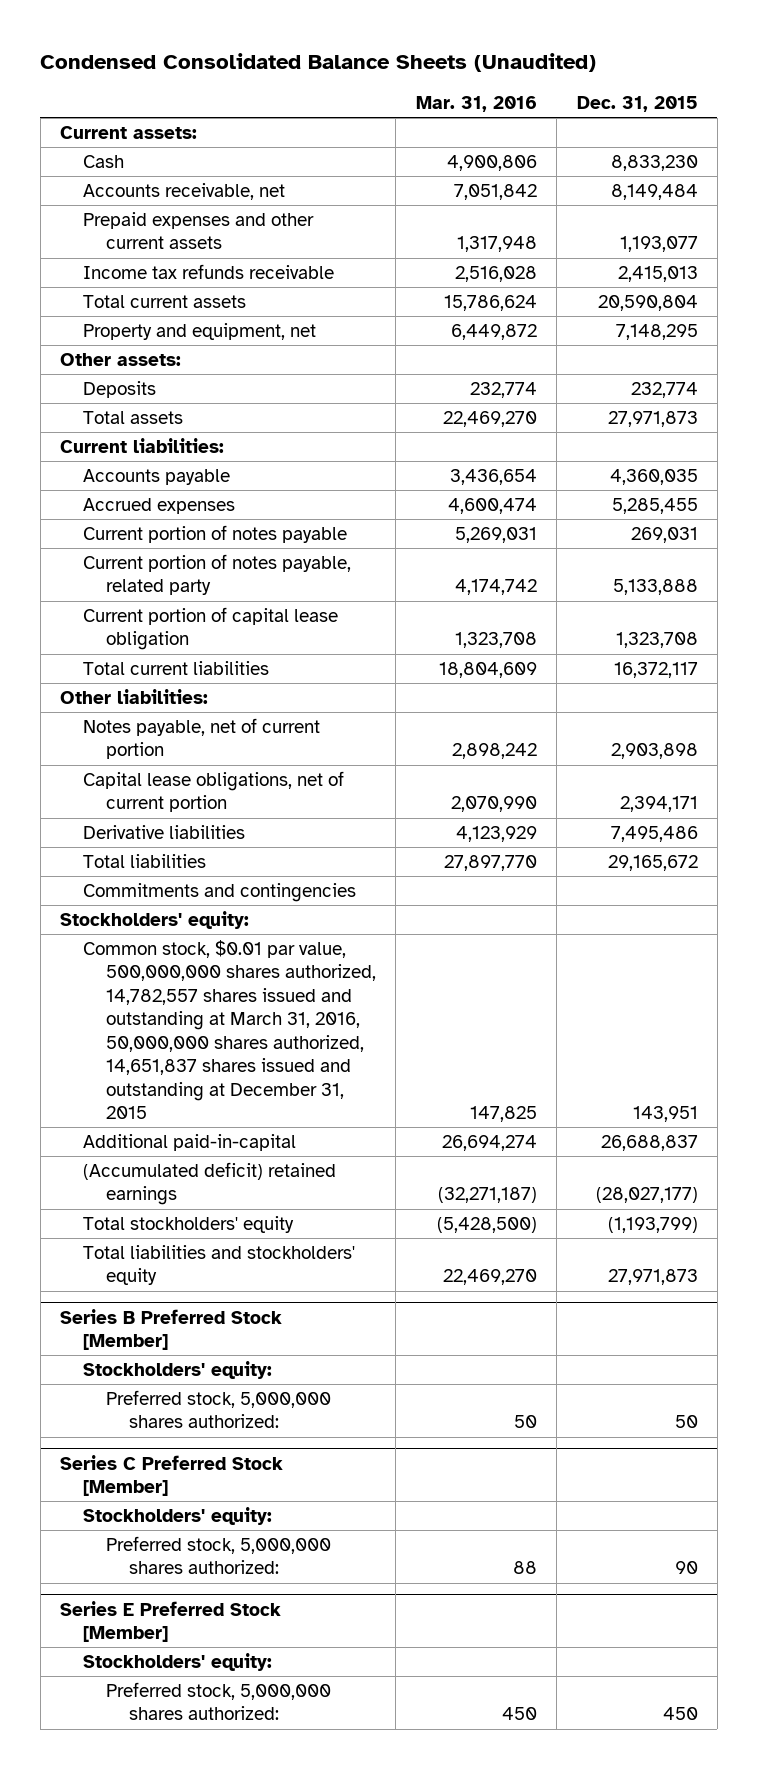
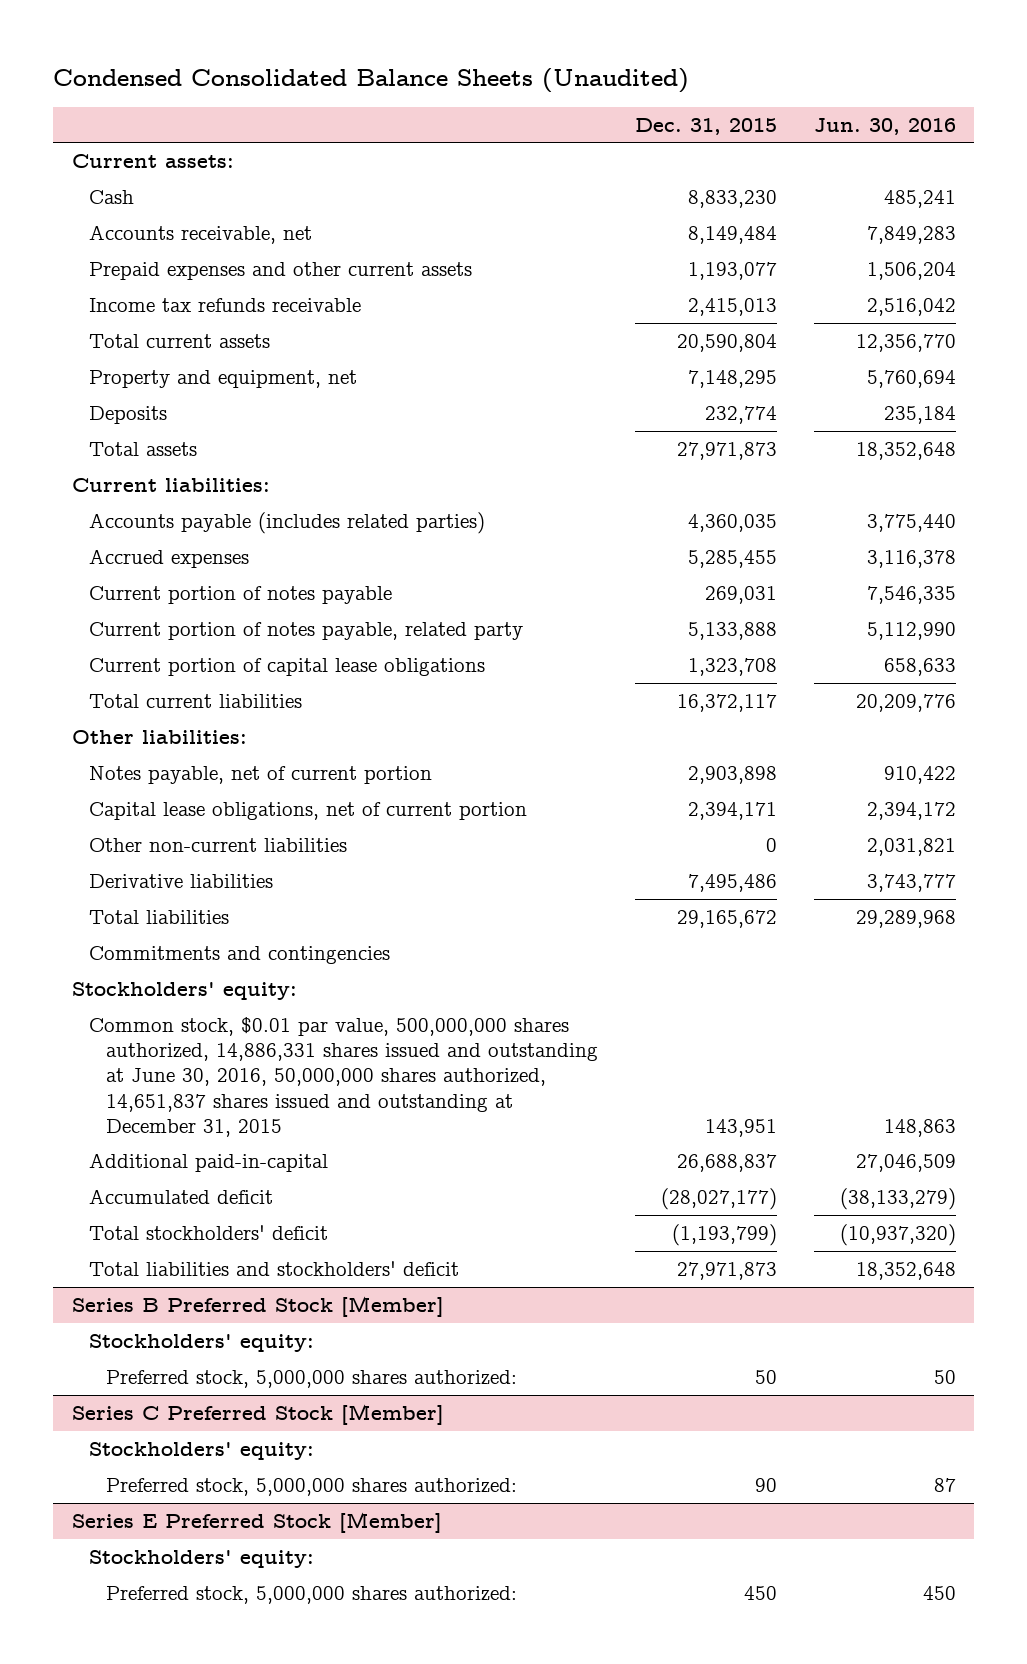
[415,96,537,113] Mar. 31, 2016 -> none
none -> [813,117,956,135] Jun. 30, 2016
[60,352,182,366] Other assets: -> none
[82,468,230,485] Accounts payable -> [88,512,485,535] Accounts payable (includes related parties)
[82,606,338,651] Current portion of capital lease obligation -> [88,658,485,677] Current portion of capital lease obligations
none -> [88,838,347,853] Other non-current liabilities
[82,939,376,1120] Common stock, $0.01 par value, 500,000,000 shares authorized, 14,782,557 shares issued and outstanding at March 31, 2016, 50,000,000 shares authorized, 14,651,837 shares issued and outstanding at December 31, 2015 -> [88,1017,598,1137] Common stock, $0.01 par value, 500,000,000 shares authorized, 14,886,331 shares issued and outstanding at June 30, 2016, 50,000,000 shares authorized, 14,651,837 shares issued and outstanding at December 31, 2015
[82,1161,336,1206] (Accumulated deficit) retained earnings -> [88,1189,273,1205] Accumulated deficit
[82,1215,294,1233] Total stockholders' equity -> [88,1225,328,1241] Total stockholders' deficit
[82,1244,355,1286] Total liabilities and stockholders' equity -> [88,1261,459,1277] Total liabilities and stockholders' deficit

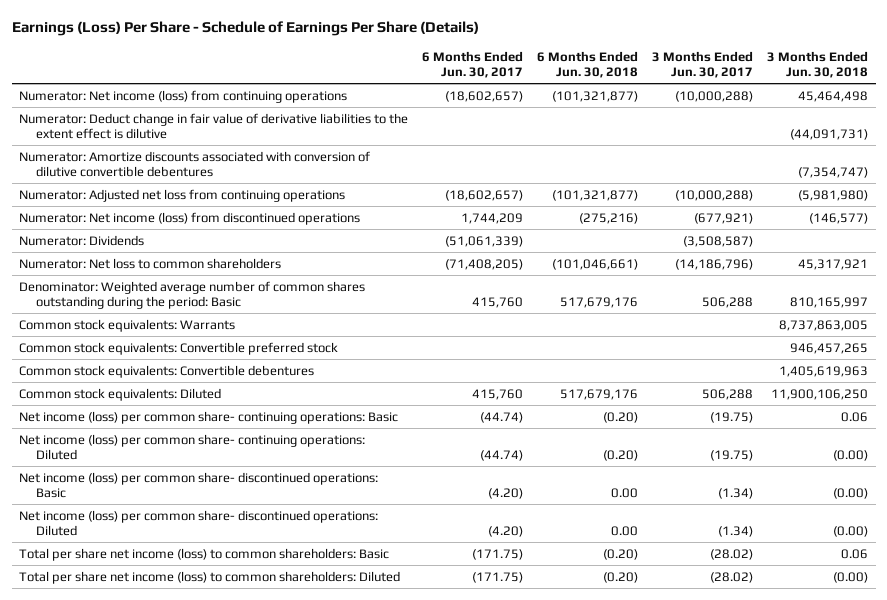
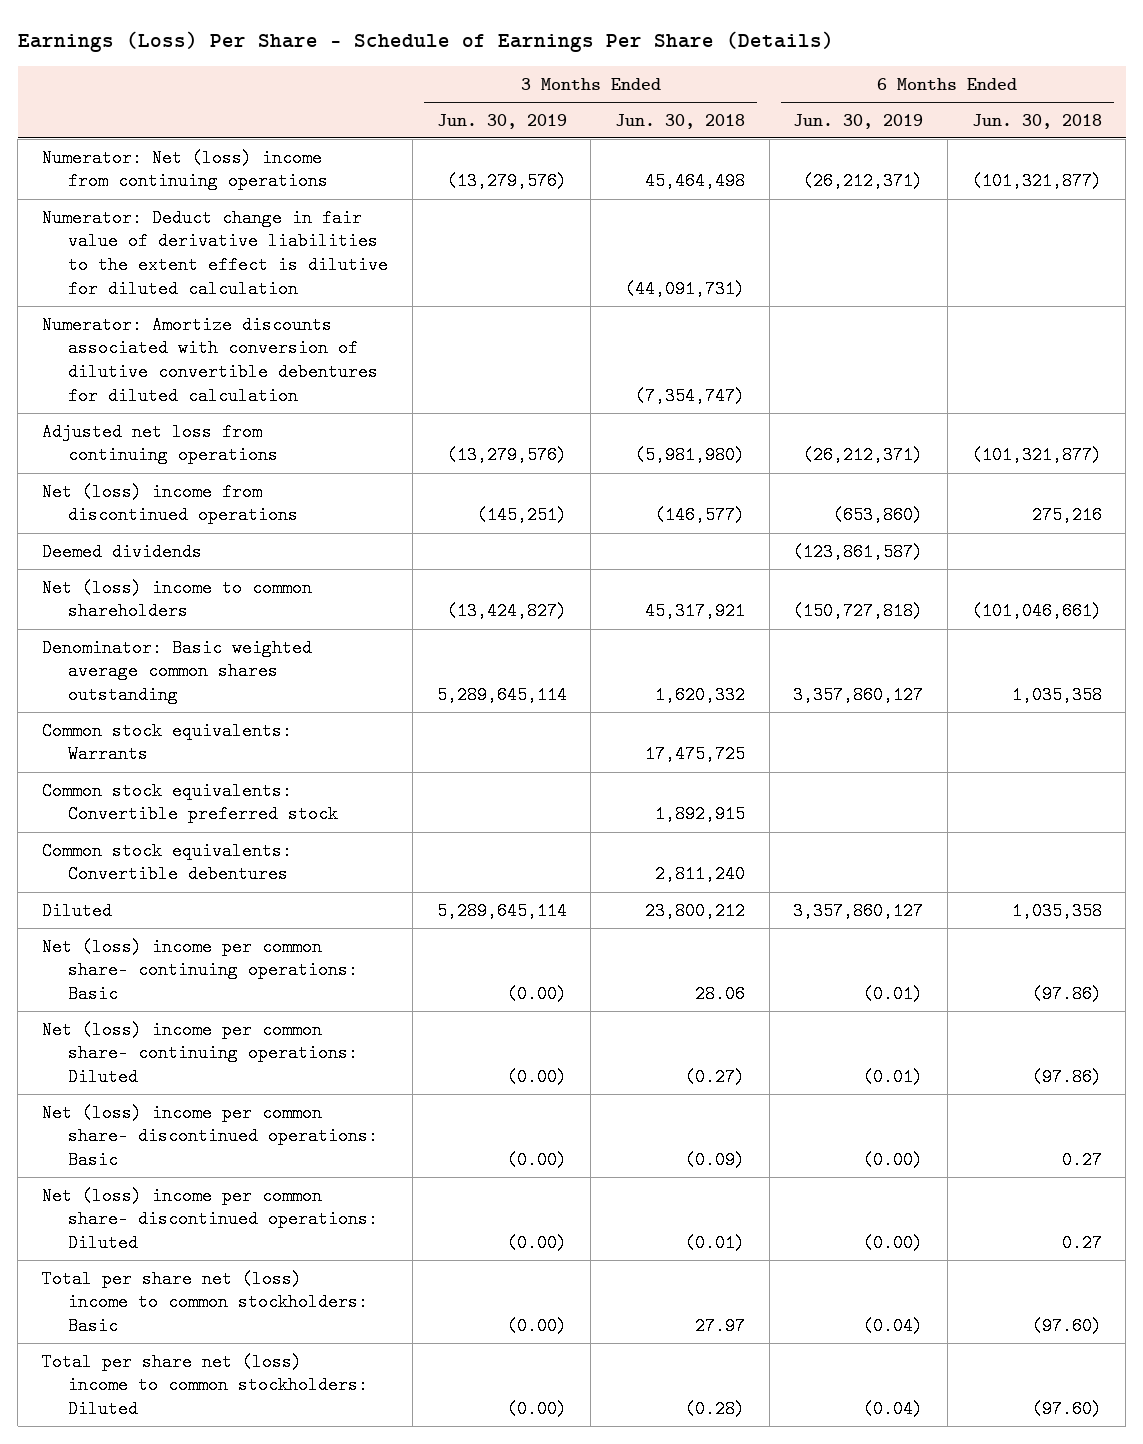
[421,50,523,79] 6 Months Ended Jun. 30, 2017 -> none
[652,50,754,79] 3 Months Ended Jun. 30, 2017 -> none
none -> [436,113,567,129] Jun. 30, 2019
none -> [793,113,924,129] Jun. 30, 2019
[18,234,144,246] Numerator: Dividends -> none
[18,89,347,103] Numerator: Net income (loss) from continuing operations -> [41,148,329,191] Numerator: Net (loss) income from continuing operations
[18,112,408,140] Numerator: Deduct change in fair value of derivative liabilities to the extent effect is dilutive -> [41,208,389,298] Numerator: Deduct change in fair value of derivative liabilities to the extent effect is dilutive for diluted calculation
[18,150,370,178] Numerator: Amortize discounts associated with conversion of dilutive convertible debentures -> [41,315,379,405] Numerator: Amortize discounts associated with conversion of dilutive convertible debentures for diluted calculation
[18,188,345,202] Numerator: Adjusted net loss from continuing operations -> [41,422,279,465] Adjusted net loss from continuing operations
[18,211,360,225] Numerator: Net income (loss) from discontinued operations -> [41,482,299,525] Net (loss) income from discontinued operations
[579,212,639,224] (275,216) -> [1031,506,1102,525] 275,216
none -> [41,542,202,561] Deemed dividends
[18,257,281,269] Numerator: Net loss to common shareholders -> [41,578,312,621] Net (loss) income to common shareholders
[18,280,365,310] Denominator: Weighted average number of common shares outstanding during the period: Basic -> [41,638,312,705] Denominator: Basic weighted average common shares outstanding
[560,297,639,309] 517,679,176 -> [1011,686,1102,705] 1,035,358
[790,297,869,309] 810,165,997 -> [654,686,745,705] 1,620,332
[779,319,869,331] 8,737,863,005 -> [644,745,745,764] 17,475,725
[790,342,869,354] 946,457,265 -> [654,805,745,824] 1,892,915
[779,365,869,377] 1,405,619,963 -> [654,865,745,884] 2,811,240
[18,387,221,401] Common stock equivalents: Diluted -> [41,901,112,920] Diluted
[560,388,639,400] 517,679,176 -> [1011,901,1102,920] 1,035,358
[771,388,869,400] 11,900,106,250 -> [644,901,745,920] 23,800,212
[18,410,398,424] Net income (loss) per common share- continuing operations: Basic -> [41,937,359,1004] Net (loss) income per common share- continuing operations: Basic
[603,411,639,423] (0.20) -> [1031,985,1102,1004] (97.86)
[841,411,869,422] 0.06 -> [694,985,745,1004] 28.06
[18,433,365,461] Net income (loss) per common share- continuing operations: Diluted -> [41,1020,359,1087] Net (loss) income per common share- continuing operations: Diluted
[603,450,639,462] (0.20) -> [1031,1068,1102,1087] (97.86)
[833,450,869,462] (0.00) -> [684,1068,745,1087] (0.27)
[18,471,378,499] Net income (loss) per common share- discontinued operations: Basic -> [41,1103,379,1170] Net (loss) income per common share- discontinued operations: Basic
[611,488,639,499] 0.00 -> [1061,1151,1102,1170] 0.27
[833,488,869,500] (0.00) -> [684,1151,745,1170] (0.09)
[18,509,378,537] Net income (loss) per common share- discontinued operations: Diluted -> [41,1186,379,1253] Net (loss) income per common share- discontinued operations: Diluted
[611,526,639,537] 0.00 -> [1061,1234,1102,1253] 0.27
[833,526,869,538] (0.00) -> [684,1234,745,1253] (0.01)
[18,547,389,561] Total per share net income (loss) to common shareholders: Basic -> [41,1269,369,1336] Total per share net (loss) income to common stockholders: Basic
[603,548,639,560] (0.20) -> [1031,1317,1102,1336] (97.60)
[841,548,869,559] 0.06 -> [694,1317,745,1336] 27.97
[18,570,400,584] Total per share net income (loss) to common shareholders: Diluted -> [41,1352,369,1419] Total per share net (loss) income to common stockholders: Diluted
[603,571,639,583] (0.20) -> [1031,1400,1102,1419] (97.60)
[833,571,869,583] (0.00) -> [684,1400,745,1419] (0.28)

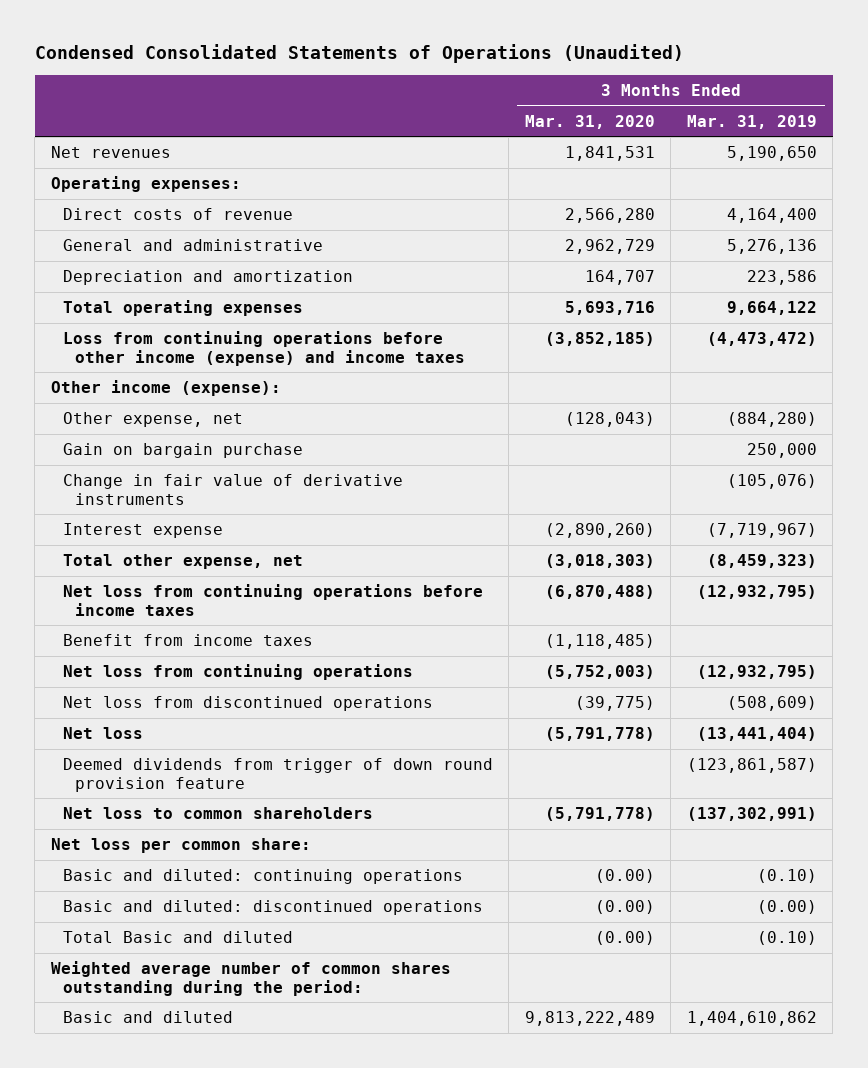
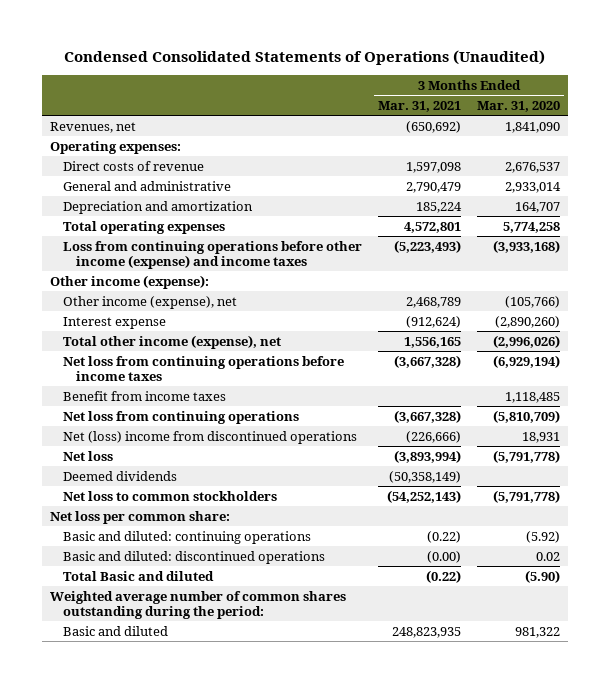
[686,114,817,129] Mar. 31, 2019 -> none
none -> [378,100,462,112] Mar. 31, 2021
[50,146,171,159] Net revenues -> [50,121,137,133] Revenues, net
[564,146,655,162] 1,841,531 -> [505,121,561,133] 1,841,090
[564,208,655,224] 2,566,280 -> [505,161,561,173] 2,676,537
[564,239,655,255] 2,962,729 -> [505,181,562,193] 2,933,014
[564,301,655,316] 5,693,716 -> [503,221,561,233] 5,774,258
[544,332,655,347] (3,852,185) -> [493,239,561,253] (3,933,168)
[62,443,303,459] Gain on bargain purchase -> none
[62,474,403,505] Change in fair value of derivative instruments -> none
[62,412,243,428] Other expense, net -> [63,295,238,309] Other income (expense), net
[564,412,655,428] (128,043) -> [505,295,561,308] (105,766)
[62,554,303,570] Total other expense, net -> [63,334,282,349] Total other income (expense), net
[544,554,655,569] (3,018,303) -> [493,334,561,348] (2,996,026)
[544,585,655,600] (6,870,488) -> [493,354,561,368] (6,929,194)
[544,634,655,650] (1,118,485) -> [505,391,561,403] 1,118,485
[544,665,655,680] (5,752,003) -> [493,409,561,423] (5,810,709)
[62,696,433,712] Net loss from discontinued operations -> [63,430,358,444] Net (loss) income from discontinued operations
[574,696,655,712] (39,775) -> [522,431,561,443] 18,931
[62,758,493,792] Deemed dividends from trigger of down round provision feature -> none
none -> [63,470,178,481] Deemed dividends
[62,807,373,820] Net loss to common shareholders -> [63,490,278,501] Net loss to common stockholders
[594,869,655,884] (0.00) -> [526,530,561,543] (5.92)
[594,900,655,915] (0.00) -> [536,551,561,561] 0.02
[594,931,655,946] (0.00) -> [525,569,561,583] (5.90)
[524,1011,655,1027] 9,813,222,489 -> [515,626,561,638] 981,322

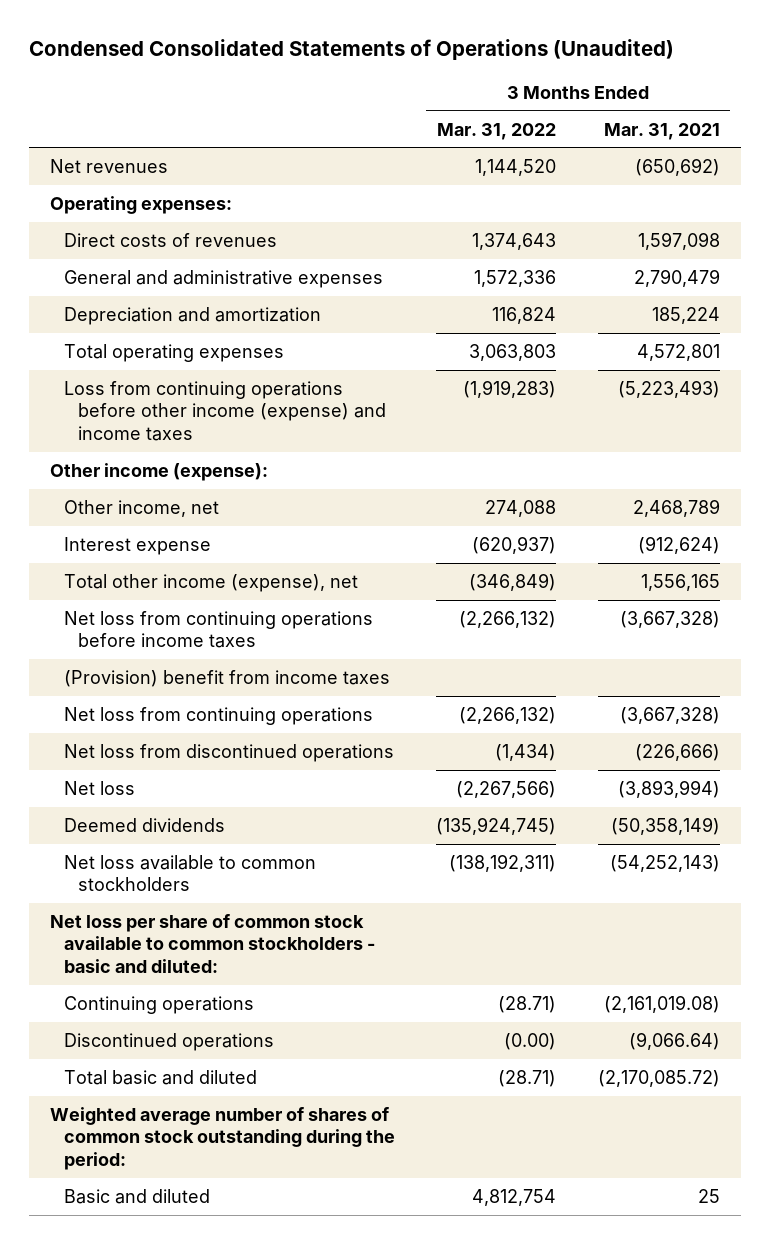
[477,100,561,112] Mar. 31, 2020 -> none
none -> [437,122,557,140] Mar. 31, 2022
[50,121,137,133] Revenues, net -> [49,158,168,173] Net revenues
[63,160,205,171] Direct costs of revenue -> [63,232,277,247] Direct costs of revenues
[63,180,232,191] General and administrative -> [63,269,383,288] General and administrative expenses
[63,295,238,309] Other income (expense), net -> [63,499,219,517] Other income, net
[63,390,227,401] Benefit from income taxes -> [63,669,390,687] (Provision) benefit from income taxes
[63,430,358,444] Net (loss) income from discontinued operations -> [63,743,394,762] Net loss from discontinued operations
[50,510,231,524] Net loss per common share: -> none
[63,530,312,544] Basic and diluted: continuing operations -> none
[63,550,326,564] Basic and diluted: discontinued operations -> none
[63,490,278,501] Net loss to common stockholders -> [63,854,316,892] Net loss available to common stockholders
none -> [49,913,375,973] Net loss per share of common stock available to common stockholders - basic and diluted:
none -> [63,995,254,1014] Continuing operations
none -> [63,1032,274,1051] Discontinued operations
[63,570,215,581] Total Basic and diluted -> [63,1069,257,1085] Total basic and diluted
[426,569,462,583] (0.22) -> [597,1069,720,1087] (2,170,085.72)
[50,590,347,619] Weighted average number of common shares outstanding during the period: -> [49,1106,395,1170] Weighted average number of shares of common stock outstanding during the period:
[392,626,462,638] 248,823,935 -> [697,1188,720,1203] 25

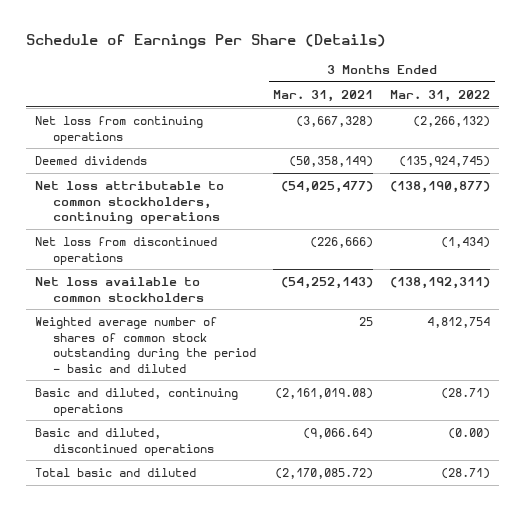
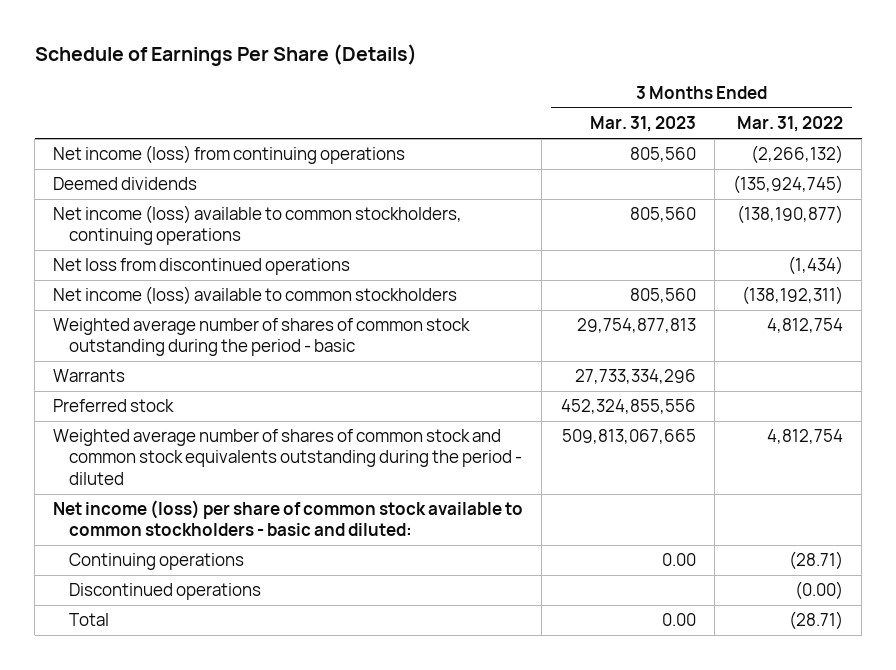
[273,89,374,102] Mar. 31, 2021 -> none
none -> [589,116,696,133] Mar. 31, 2023
[34,115,203,144] Net loss from continuing operations -> [53,145,406,165] Net income (loss) from continuing operations
[34,180,224,225] Net loss attributable to common stockholders, continuing operations -> [53,205,463,246] Net income (loss) available to common stockholders, continuing operations
[34,276,204,302] Net loss available to common stockholders -> [53,286,458,306] Net income (loss) available to common stockholders
[34,316,256,373] Weighted average number of shares of common stock outstanding during the period - basic and diluted -> [53,318,471,357] Weighted average number of shares of common stock outstanding during the period - basic
none -> [53,369,126,383] Warrants
none -> [53,399,175,413] Preferred stock
none -> [53,429,522,485] Weighted average number of shares of common stock and common stock equivalents outstanding during the period - diluted
none -> [53,500,524,537] Net income (loss) per share of common stock available to common stockholders - basic and diluted:
[34,387,238,416] Basic and diluted, continuing operations -> [68,553,244,571] Continuing operations
[34,427,214,456] Basic and diluted, discontinued operations -> [68,583,261,601] Discontinued operations
[34,467,196,477] Total basic and diluted -> [68,613,109,627] Total

